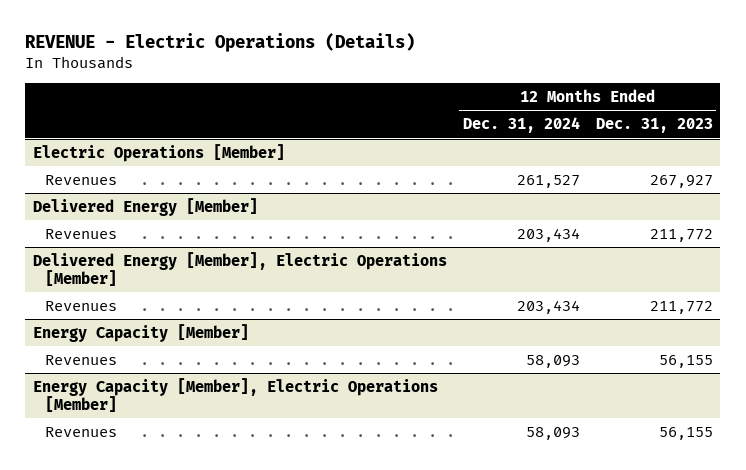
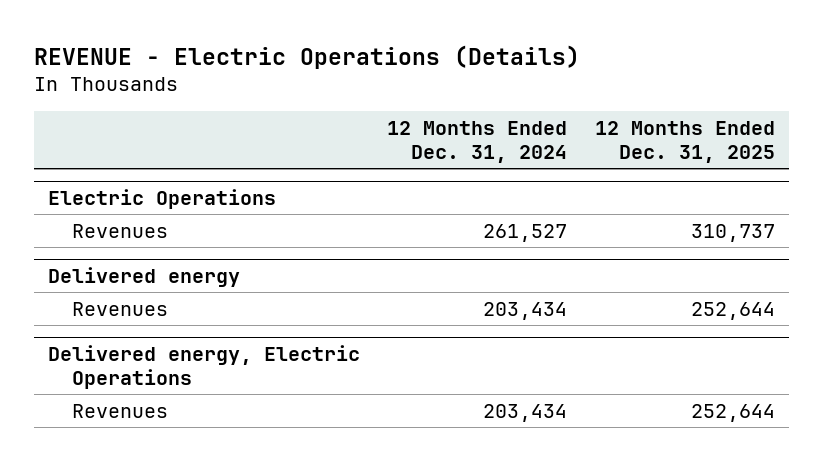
[595,118,713,134] Dec. 31, 2023 -> none
none -> [595,120,776,164] 12 Months Ended Dec. 31, 2025
[33,143,286,162] Electric Operations [Member] -> [47,188,276,209] Electric Operations
[33,197,259,216] Delivered Energy [Member] -> [47,266,240,287] Delivered energy
[33,251,448,286] Delivered Energy [Member], Electric Operations [Member] -> [47,344,360,390] Delivered energy, Electric Operations
[33,323,250,342] Energy Capacity [Member] -> none
[45,354,118,365] Revenues -> none
[33,377,439,412] Energy Capacity [Member], Electric Operations [Member] -> none
[45,426,118,437] Revenues -> none

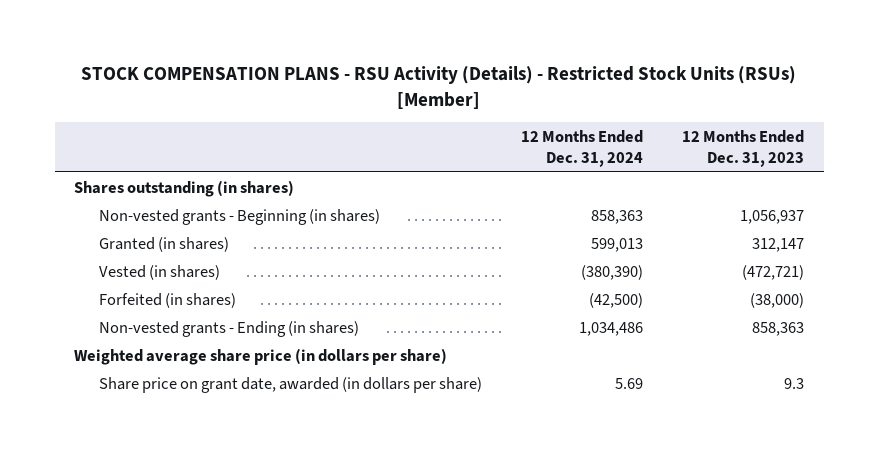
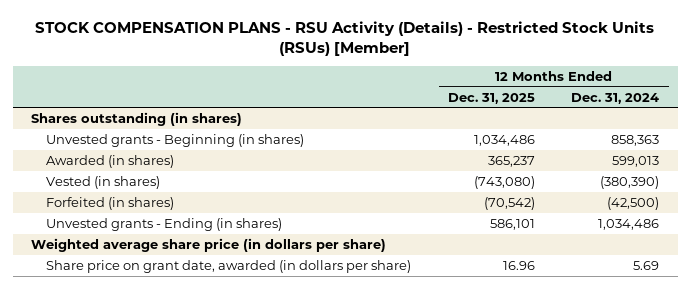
[682,129,805,167] 12 Months Ended Dec. 31, 2023 -> none
none -> [447,92,535,104] Dec. 31, 2025
[99,208,381,225] Non-vested grants - Beginning (in shares) -> [46,133,305,147] Unvested grants - Beginning (in shares)
[99,236,230,252] Granted (in shares) -> [46,154,175,168] Awarded (in shares)
[99,320,360,337] Non-vested grants - Ending (in shares) -> [46,217,283,231] Unvested grants - Ending (in shares)

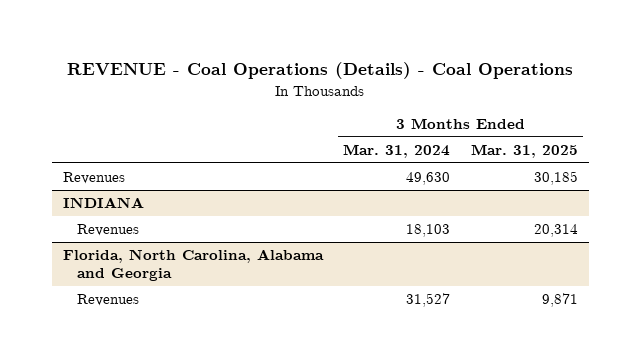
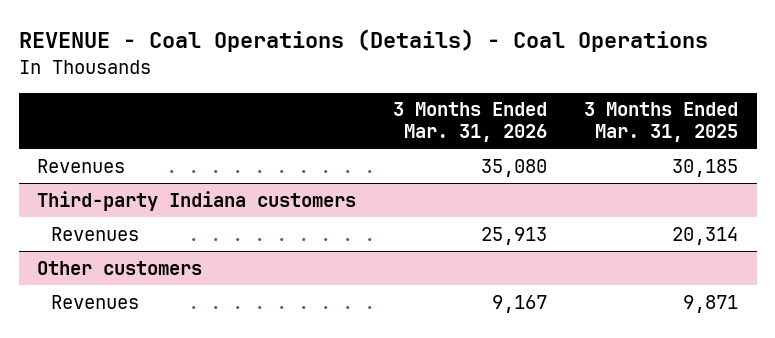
[343,143,451,158] Mar. 31, 2024 -> none
none -> [393,102,548,143] 3 Months Ended Mar. 31, 2026
[62,197,144,209] INDIANA -> [37,190,357,211] Third-party Indiana customers
[62,249,324,282] Florida, North Carolina, Alabama and Georgia -> none
none -> [37,260,203,275] Other customers

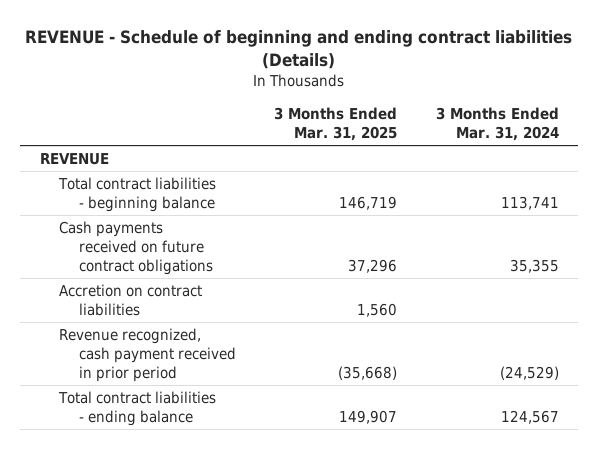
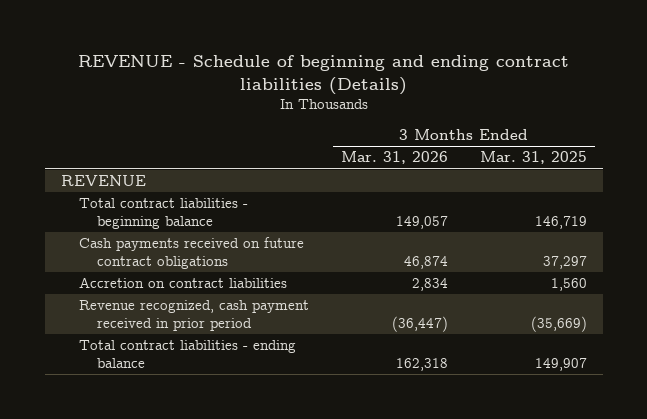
[435,107,559,142] 3 Months Ended Mar. 31, 2024 -> none
none -> [340,151,448,165] Mar. 31, 2026
[348,259,398,274] 37,296 -> [542,256,587,270] 37,297
[338,366,398,381] (35,668) -> [530,316,587,333] (35,669)

